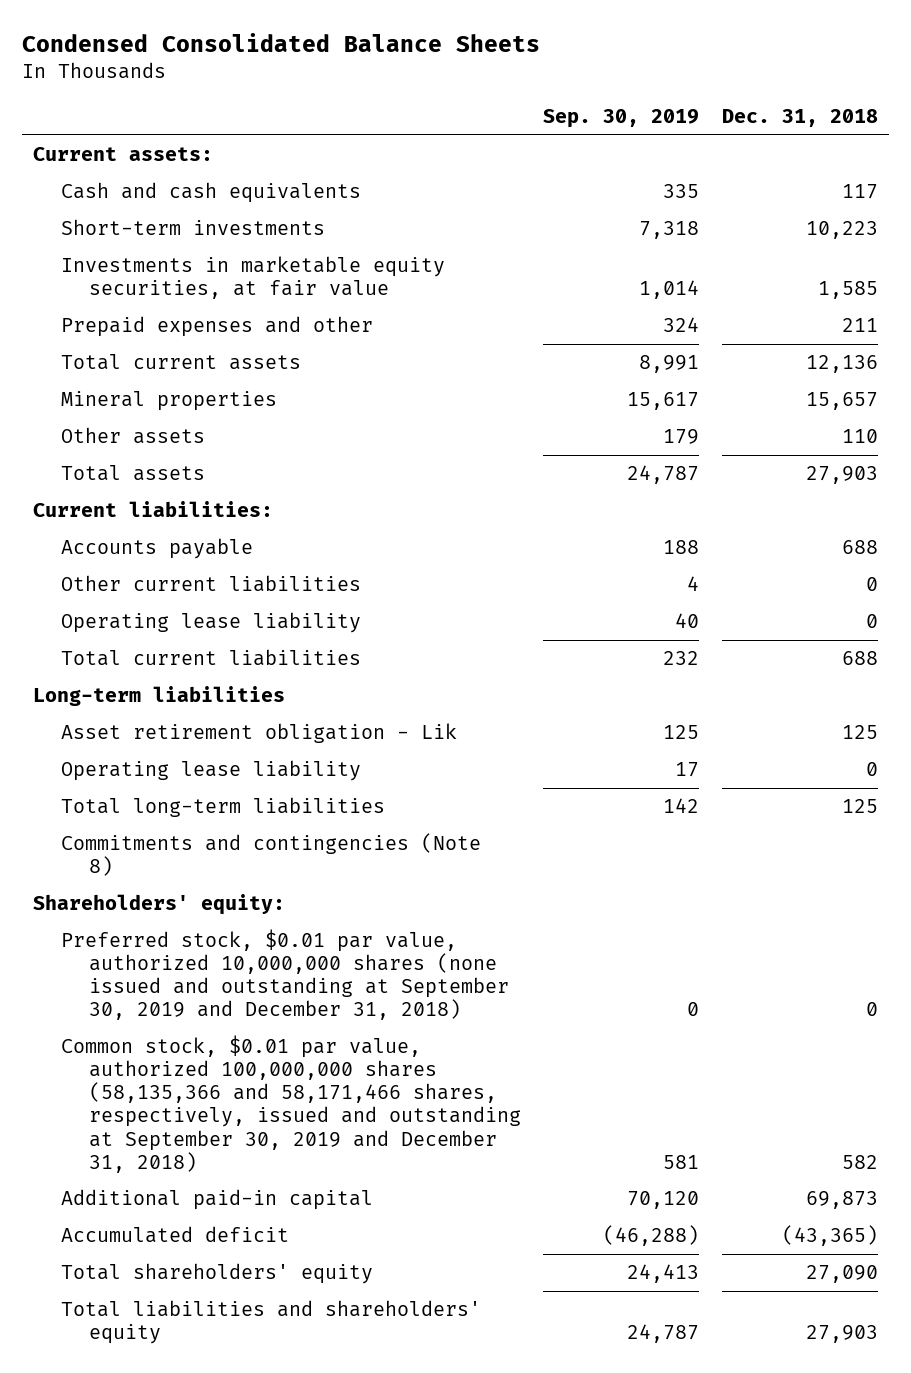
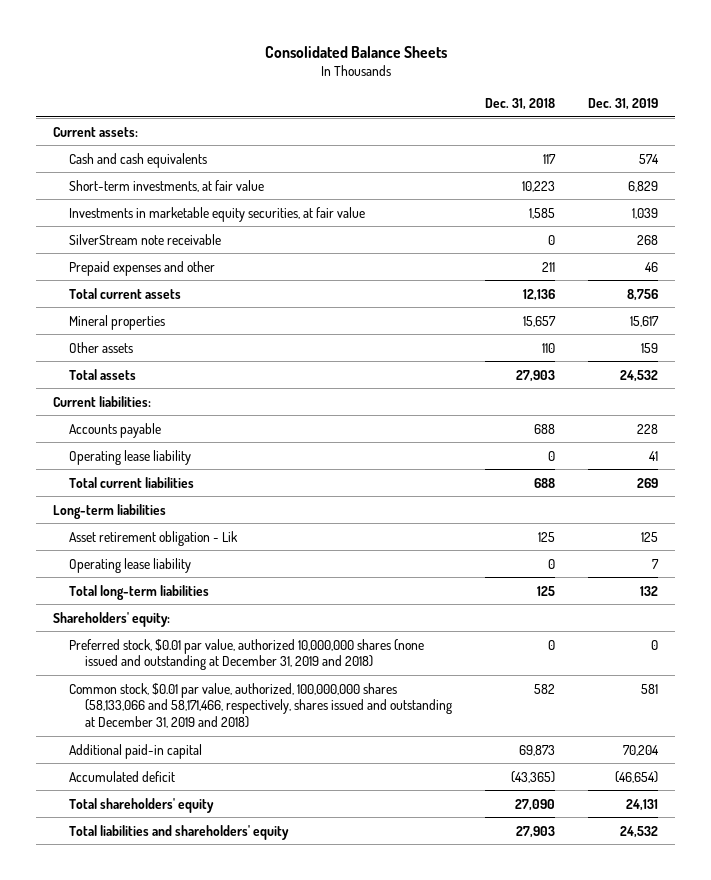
[21,33,540,53] Condensed Consolidated Balance Sheets -> [264,45,447,58] Consolidated Balance Sheets
[543,109,700,129] Sep. 30, 2019 -> none
none -> [588,98,659,111] Dec. 31, 2019
[61,219,326,236] Short-term investments -> [69,179,265,192] Short-term investments, at fair value
none -> [69,233,222,245] SilverStream note receivable
[61,575,362,593] Other current liabilities -> none
[61,833,482,877] Commitments and contingencies (Note 8) -> none
[61,929,510,1021] Preferred stock, $0.01 par value, authorized 10,000,000 shares (none issued and outstanding at September 30, 2019 and December 31, 2018) -> [69,638,425,671] Preferred stock, $0.01 par value, authorized 10,000,000 shares (none issued and outstanding at December 31, 2019 and 2018)
[61,1035,522,1173] Common stock, $0.01 par value, authorized 100,000,000 shares (58,135,366 and 58,171,466 shares, respectively, issued and outstanding at September 30, 2019 and December 31, 2018) -> [69,682,453,728] Common stock, $0.01 par value, authorized, 100,000,000 shares (58,133,066 and 58,171,466, respectively, shares issued and outstanding at December 31, 2019 and 2018)

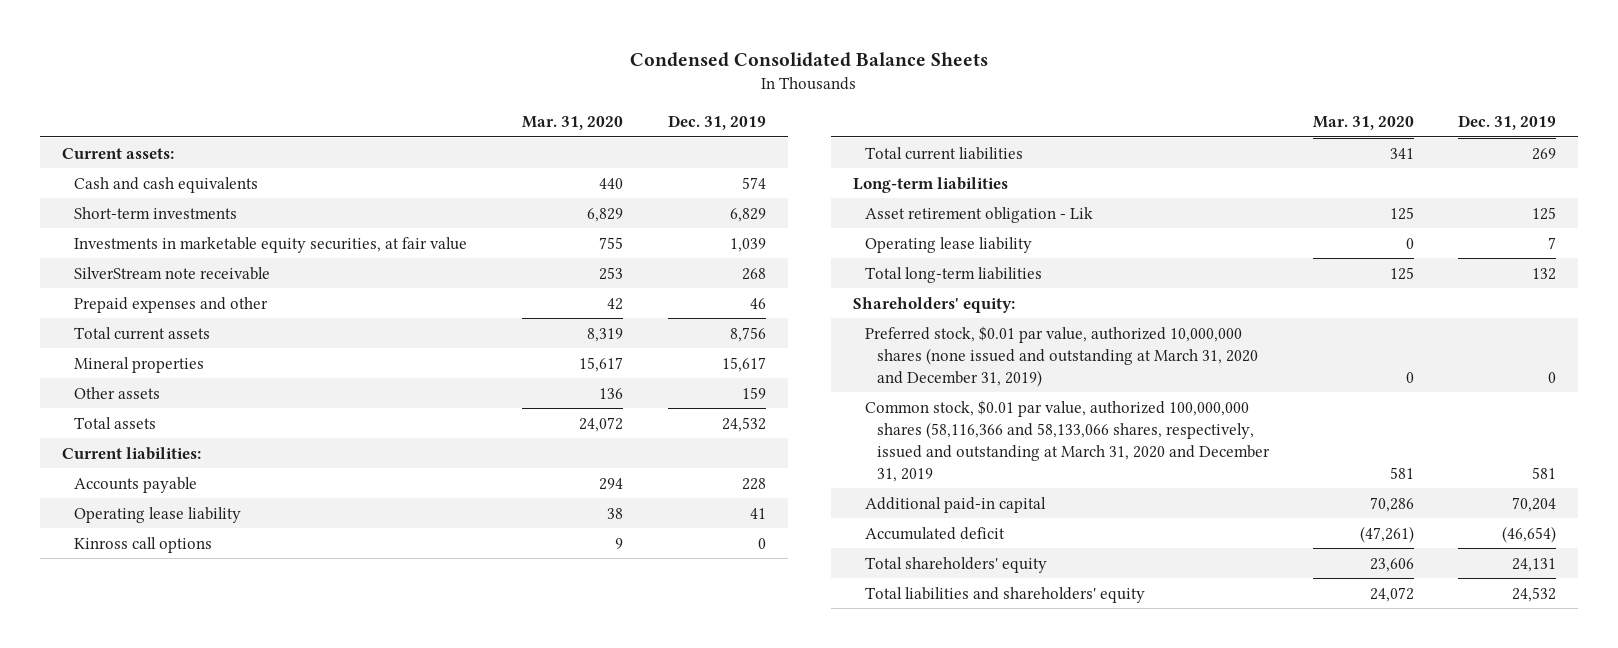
[264,45,447,58] Consolidated Balance Sheets -> [630,52,989,68] Condensed Consolidated Balance Sheets
[485,98,556,111] Dec. 31, 2018 -> none
none -> [522,116,624,131] Mar. 31, 2020
[69,179,265,192] Short-term investments, at fair value -> [74,206,238,219] Short-term investments
none -> [74,536,213,553] Kinross call options
[69,638,425,671] Preferred stock, $0.01 par value, authorized 10,000,000 shares (none issued and outstanding at December 31, 2019 and 2018) -> [864,325,1258,387] Preferred stock, $0.01 par value, authorized 10,000,000 shares (none issued and outstanding at March 31, 2020 and December 31, 2019)
[69,682,453,728] Common stock, $0.01 par value, authorized, 100,000,000 shares (58,133,066 and 58,171,466, respectively, shares issued and outstanding at December 31, 2019 and 2018) -> [864,399,1270,482] Common stock, $0.01 par value, authorized 100,000,000 shares (58,116,366 and 58,133,066 shares, respectively, issued and outstanding at March 31, 2020 and December 31, 2019

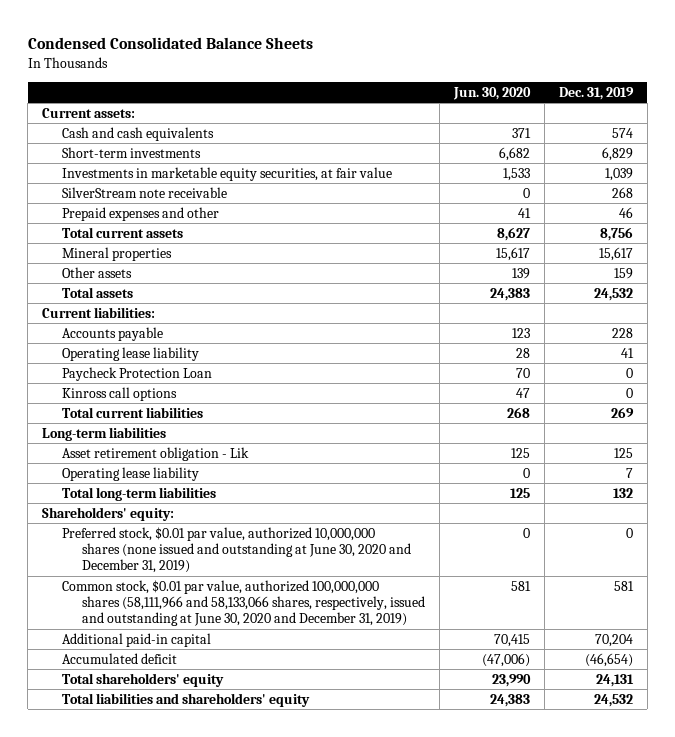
[522,116,624,131] Mar. 31, 2020 -> none
none -> [453,86,532,100] Jun. 30, 2020
none -> [62,366,213,381] Paycheck Protection Loan
[864,325,1258,387] Preferred stock, $0.01 par value, authorized 10,000,000 shares (none issued and outstanding at March 31, 2020 and December 31, 2019) -> [62,526,412,574] Preferred stock, $0.01 par value, authorized 10,000,000 shares (none issued and outstanding at June 30, 2020 and December 31, 2019)
[864,399,1270,482] Common stock, $0.01 par value, authorized 100,000,000 shares (58,116,366 and 58,133,066 shares, respectively, issued and outstanding at March 31, 2020 and December 31, 2019 -> [62,579,426,627] Common stock, $0.01 par value, authorized 100,000,000 shares (58,111,966 and 58,133,066 shares, respectively, issued and outstanding at June 30, 2020 and December 31, 2019)

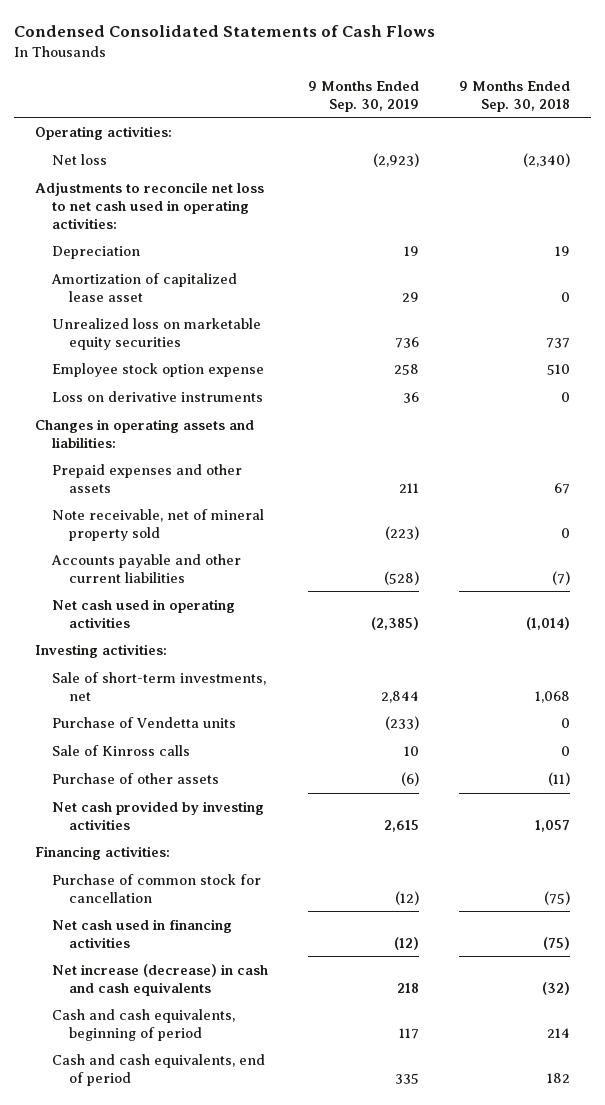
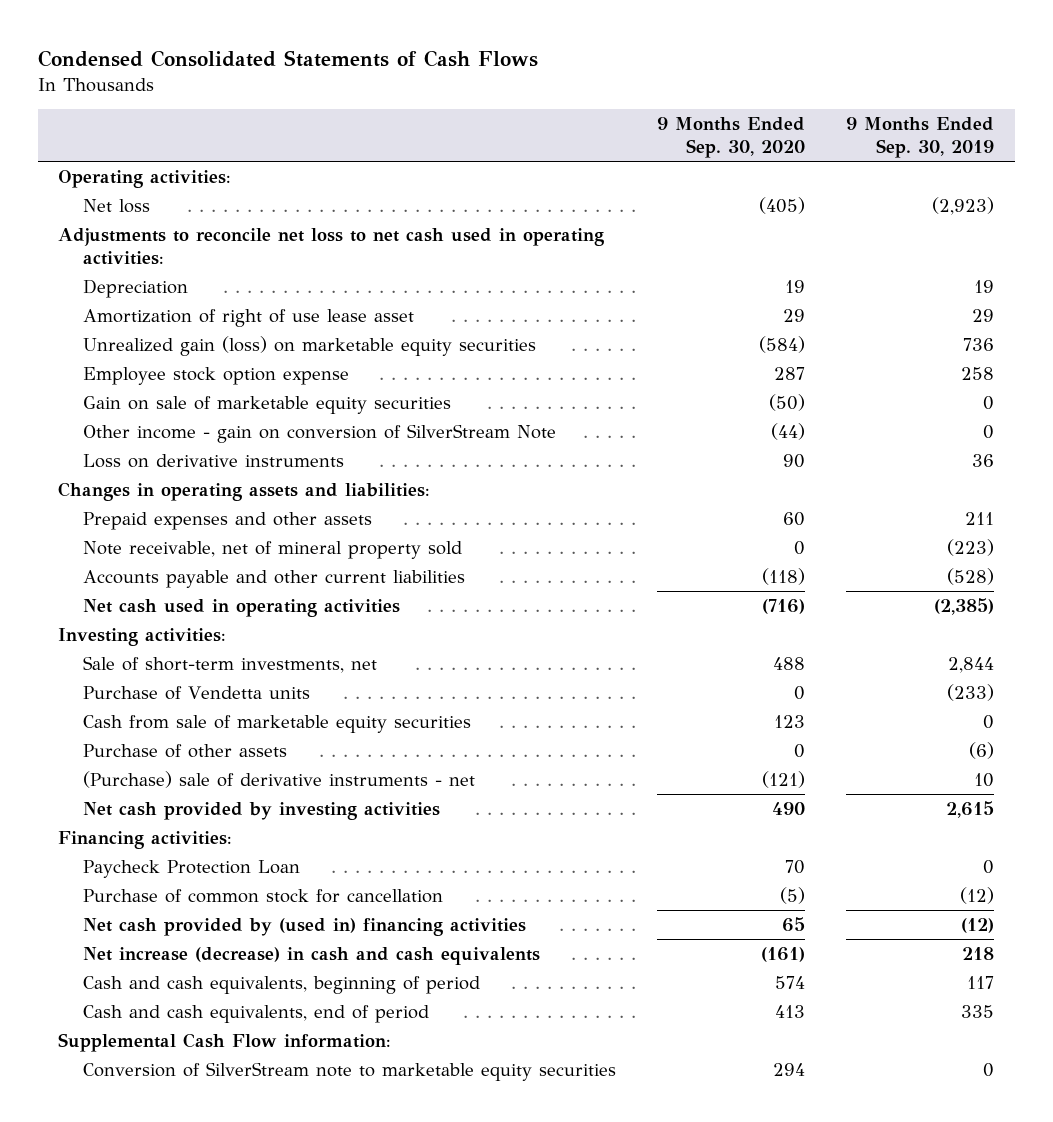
[459,80,571,112] 9 Months Ended Sep. 30, 2018 -> none
none -> [656,116,805,159] 9 Months Ended Sep. 30, 2020
[50,272,237,302] Amortization of capitalized lease asset -> [82,308,414,327] Amortization of right of use lease asset
[51,317,261,350] Unrealized loss on marketable equity securities -> [82,335,536,356] Unrealized gain (loss) on marketable equity securities
none -> [82,395,451,414] Gain on sale of marketable equity securities
none -> [82,423,556,443] Other income - gain on conversion of SilverStream Note
[51,744,190,756] Sale of Kinross calls -> none
none -> [82,714,471,733] Cash from sale of marketable equity securities
none -> [82,770,475,788] (Purchase) sale of derivative instruments - net
none -> [82,859,300,878] Paycheck Protection Loan
[51,918,232,948] Net cash used in financing activities -> [82,917,526,936] Net cash provided by (used in) financing activities
none -> [58,1032,392,1052] Supplemental Cash Flow information:
none -> [82,1061,616,1081] Conversion of SilverStream note to marketable equity securities

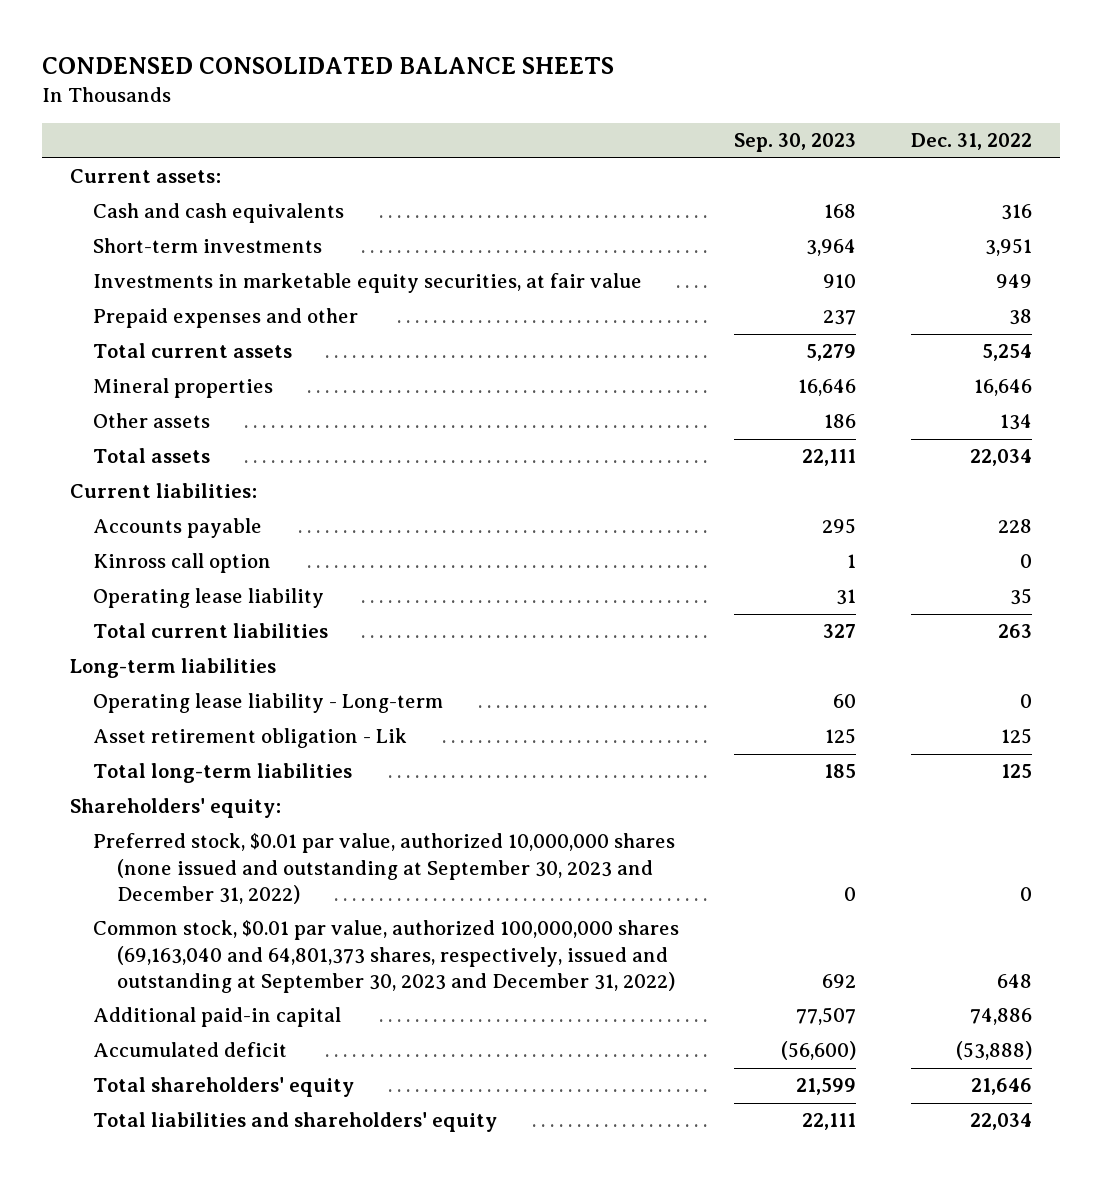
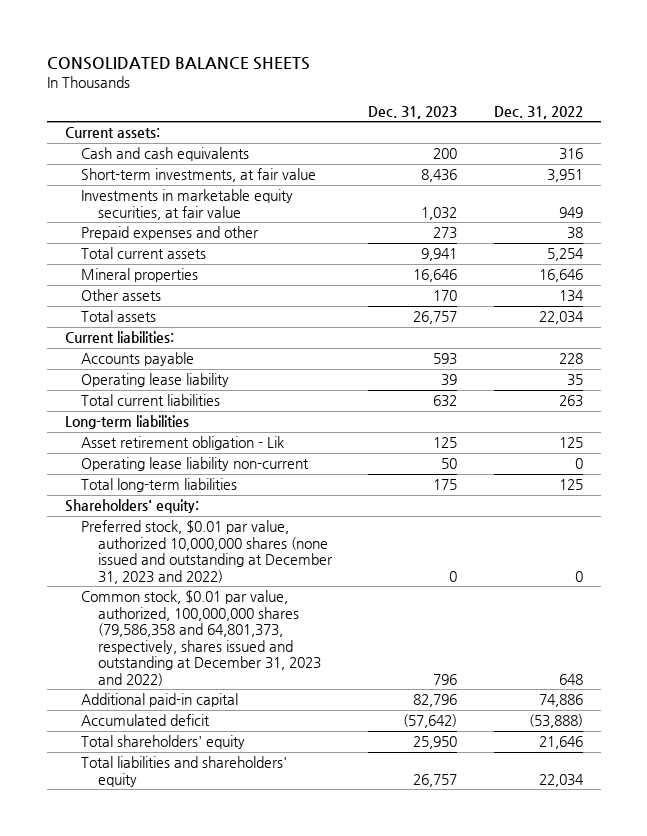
[42,57,615,75] CONDENSED CONSOLIDATED BALANCE SHEETS -> [46,57,310,71] CONSOLIDATED BALANCE SHEETS
[734,133,857,153] Sep. 30, 2023 -> none
none -> [368,106,458,120] Dec. 31, 2023
[93,238,323,254] Short-term investments -> [81,168,317,183] Short-term investments, at fair value
[93,553,272,574] Kinross call option -> none
[93,693,444,714] Operating lease liability - Long-term -> none
none -> [81,457,310,472] Operating lease liability non-current
[93,833,676,905] Preferred stock, $0.01 par value, authorized 10,000,000 shares (none issued and outstanding at September 30, 2023 and December 31, 2022) -> [81,520,334,584] Preferred stock, $0.01 par value, authorized 10,000,000 shares (none issued and outstanding at December 31, 2023 and 2022)
[93,920,680,994] Common stock, $0.01 par value, authorized 100,000,000 shares (69,163,040 and 64,801,373 shares, respectively, issued and outstanding at September 30, 2023 and December 31, 2022) -> [81,590,322,686] Common stock, $0.01 par value, authorized, 100,000,000 shares (79,586,358 and 64,801,373, respectively, shares issued and outstanding at December 31, 2023 and 2022)

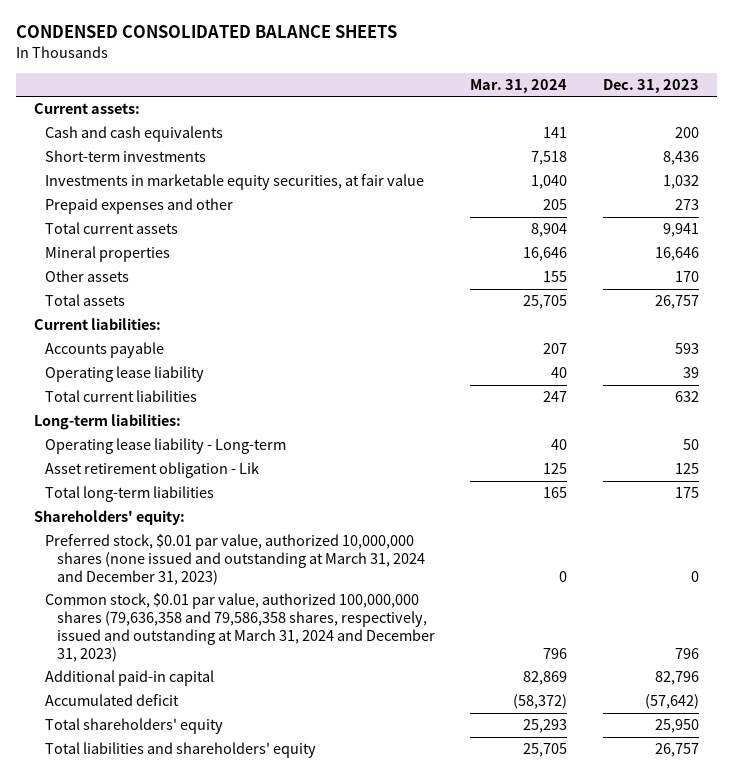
[46,57,310,71] CONSOLIDATED BALANCE SHEETS -> [15,25,397,39] CONDENSED CONSOLIDATED BALANCE SHEETS
[493,106,583,120] Dec. 31, 2022 -> none
none -> [470,78,568,93] Mar. 31, 2024
[81,168,317,183] Short-term investments, at fair value -> [45,150,207,163] Short-term investments
[64,415,189,430] Long-term liabilities -> [33,414,181,431] Long-term liabilities:
none -> [45,438,287,455] Operating lease liability - Long-term
[81,457,310,472] Operating lease liability non-current -> none
[81,520,334,584] Preferred stock, $0.01 par value, authorized 10,000,000 shares (none issued and outstanding at December 31, 2023 and 2022) -> [45,534,425,585] Preferred stock, $0.01 par value, authorized 10,000,000 shares (none issued and outstanding at March 31, 2024 and December 31, 2023)
[81,590,322,686] Common stock, $0.01 par value, authorized, 100,000,000 shares (79,586,358 and 64,801,373, respectively, shares issued and outstanding at December 31, 2023 and 2022) -> [45,593,435,662] Common stock, $0.01 par value, authorized 100,000,000 shares (79,636,358 and 79,586,358 shares, respectively, issued and outstanding at March 31, 2024 and December 31, 2023)

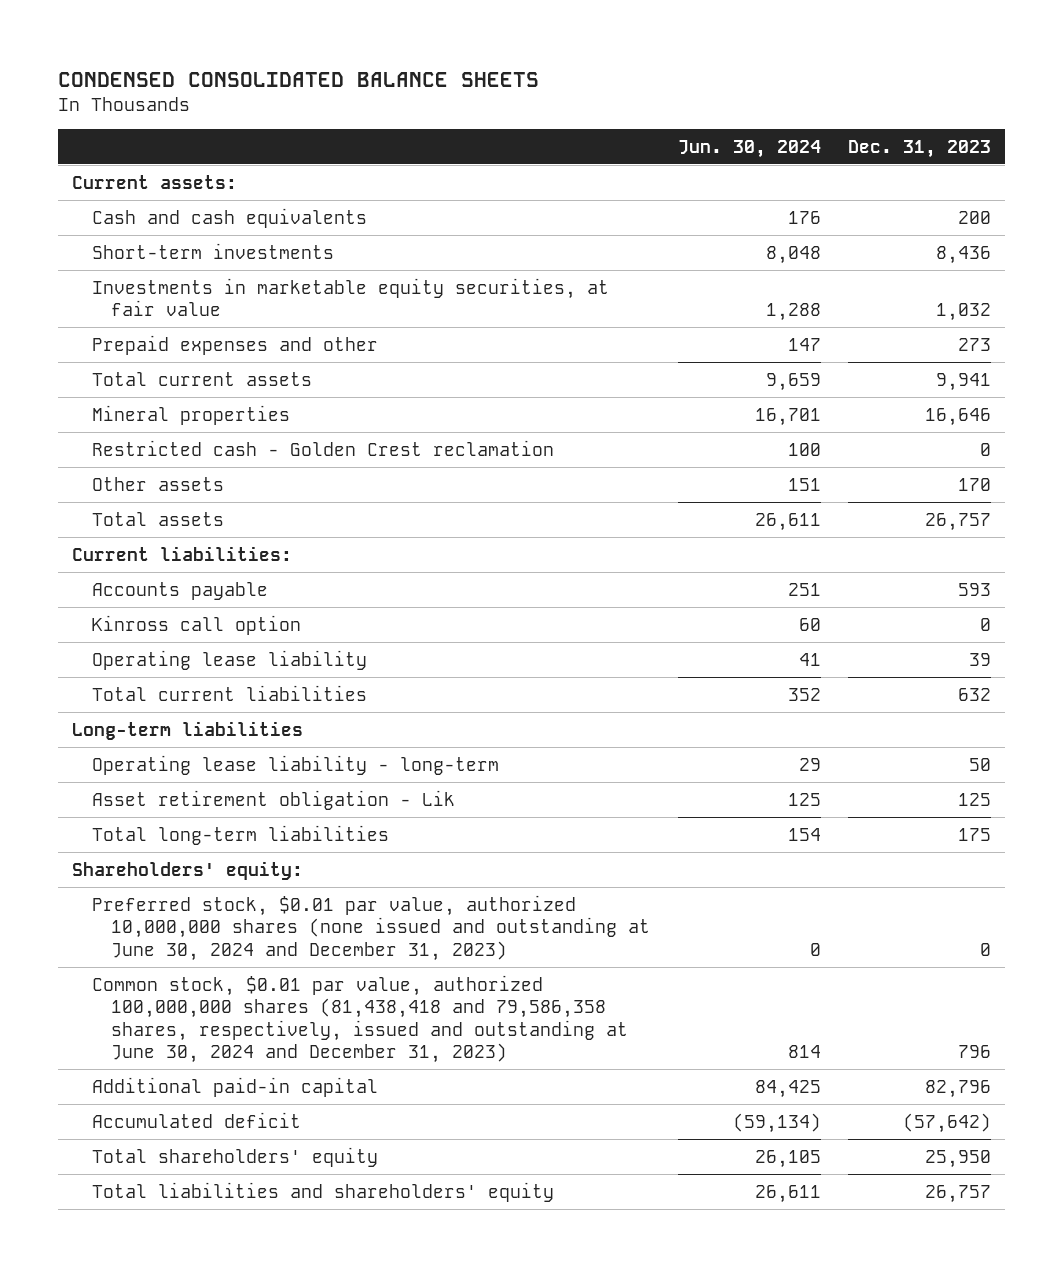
[470,78,568,93] Mar. 31, 2024 -> none
none -> [677,139,821,158] Jun. 30, 2024
none -> [91,439,554,456] Restricted cash - Golden Crest reclamation
none -> [91,614,301,635] Kinross call option
[33,414,181,431] Long-term liabilities: -> [72,720,304,740] Long-term liabilities
[45,438,287,455] Operating lease liability - Long-term -> [91,754,499,775] Operating lease liability - long-term
[45,534,425,585] Preferred stock, $0.01 par value, authorized 10,000,000 shares (none issued and outstanding at March 31, 2024 and December 31, 2023) -> [91,894,650,961] Preferred stock, $0.01 par value, authorized 10,000,000 shares (none issued and outstanding at June 30, 2024 and December 31, 2023)
[45,593,435,662] Common stock, $0.01 par value, authorized 100,000,000 shares (79,636,358 and 79,586,358 shares, respectively, issued and outstanding at March 31, 2024 and December 31, 2023) -> [91,974,628,1064] Common stock, $0.01 par value, authorized 100,000,000 shares (81,438,418 and 79,586,358 shares, respectively, issued and outstanding at June 30, 2024 and December 31, 2023)

